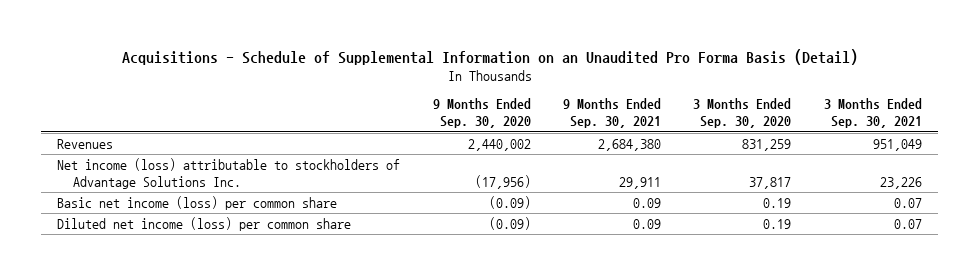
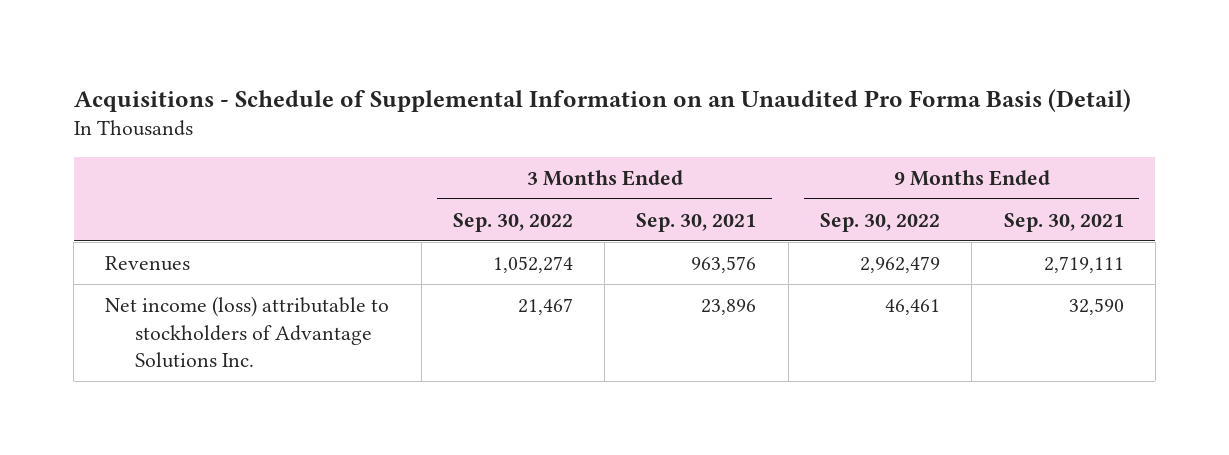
[432,98,531,129] 9 Months Ended Sep. 30, 2020 -> none
[693,98,792,129] 3 Months Ended Sep. 30, 2020 -> none
none -> [452,212,573,232] Sep. 30, 2022
none -> [819,212,940,232] Sep. 30, 2022
[57,195,338,210] Basic net income (loss) per common share -> none
[57,216,352,231] Diluted net income (loss) per common share -> none
[598,138,662,151] 2,684,380 -> [1043,255,1124,273] 2,719,111
[872,138,922,151] 951,049 -> [691,255,757,273] 963,576
[619,177,662,190] 29,911 -> [1068,297,1124,315] 32,590
[879,177,922,190] 23,226 -> [701,298,757,315] 23,896

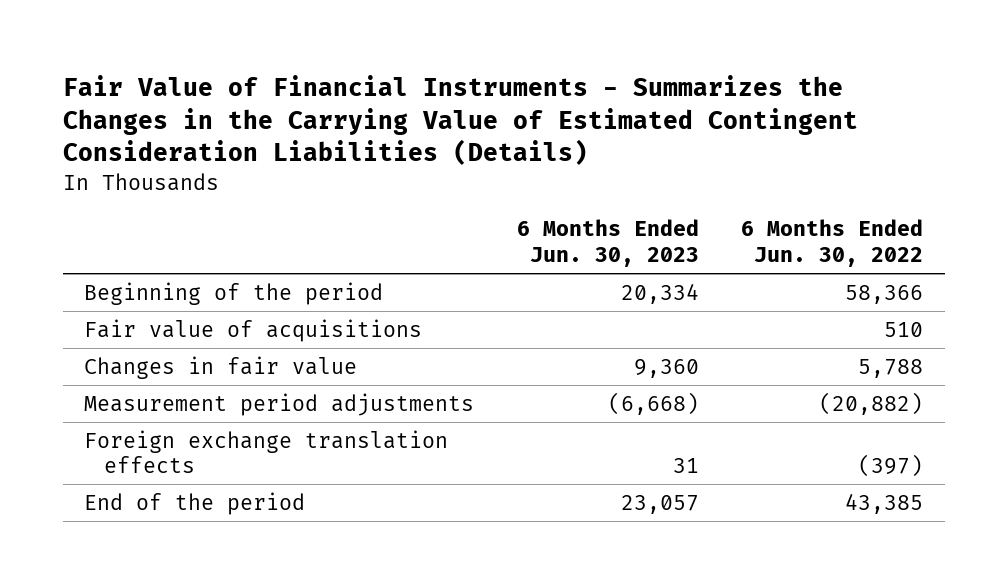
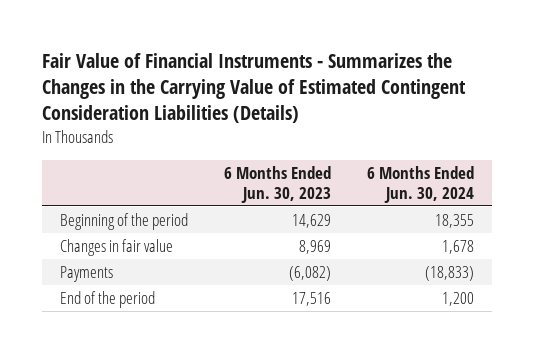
[741,219,924,268] 6 Months Ended Jun. 30, 2022 -> none
none -> [367,165,475,203] 6 Months Ended Jun. 30, 2024
[84,318,423,342] Fair value of acquisitions -> none
[84,392,475,416] Measurement period adjustments -> none
[84,429,449,474] Foreign exchange translation effects -> none
[620,282,699,304] 20,334 -> [292,214,332,229] 14,629
[633,358,699,378] 9,360 -> [299,240,332,255] 8,969
none -> [60,266,114,283] Payments
[620,494,699,514] 23,057 -> [292,292,332,307] 17,516

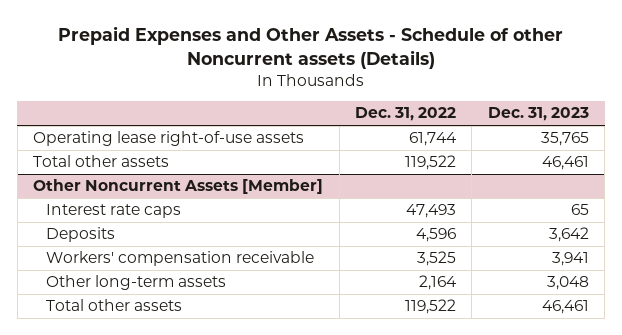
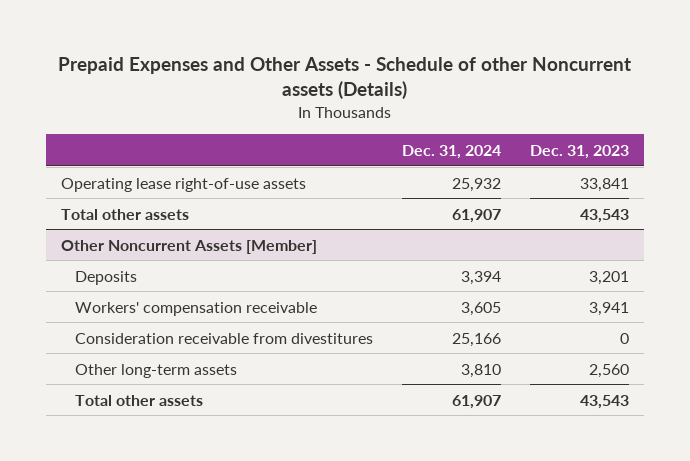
[354,107,456,122] Dec. 31, 2022 -> none
none -> [401,144,501,159] Dec. 31, 2024
[540,132,589,147] 35,765 -> [579,177,629,192] 33,841
[541,156,589,171] 46,461 -> [579,208,629,223] 43,543
[45,204,181,219] Interest rate caps -> none
[548,227,589,243] 3,642 -> [588,270,629,285] 3,201
none -> [74,332,373,344] Consideration receivable from divestitures
[546,276,589,291] 3,048 -> [588,363,629,378] 2,560
[541,300,589,315] 46,461 -> [579,394,629,409] 43,543

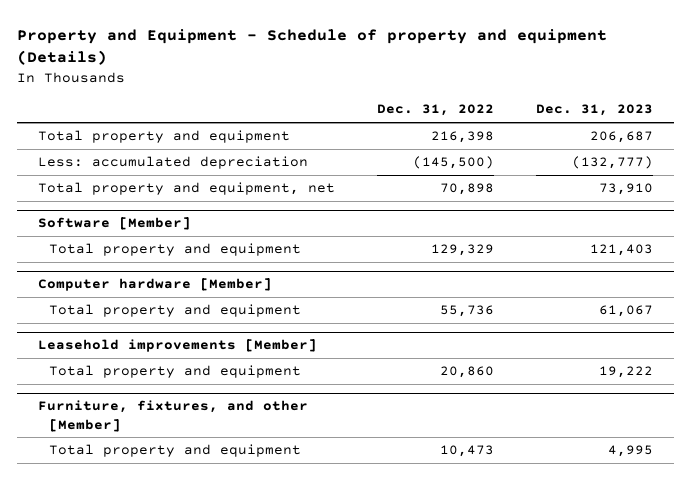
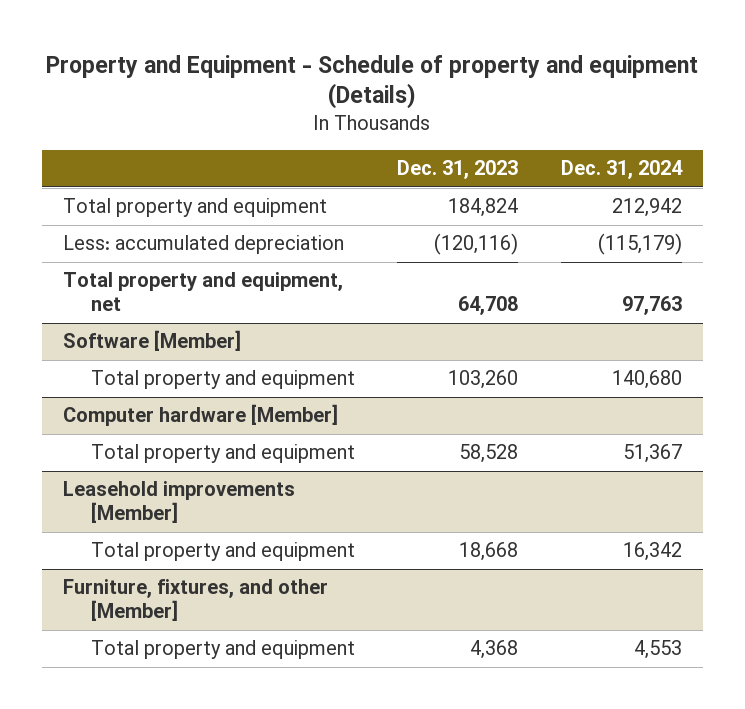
[377,104,495,117] Dec. 31, 2022 -> none
none -> [560,160,683,180] Dec. 31, 2024
[590,131,654,144] 206,687 -> [448,198,519,218] 184,824
[572,156,654,170] (132,777) -> [434,233,519,256] (120,116)
[599,183,654,196] 73,910 -> [458,296,519,316] 64,708
[590,244,654,257] 121,403 -> [448,370,519,390] 103,260
[599,305,654,318] 61,067 -> [459,444,519,464] 58,528
[599,366,654,379] 19,222 -> [459,542,519,562] 18,668
[608,445,654,458] 4,995 -> [470,640,519,660] 4,368

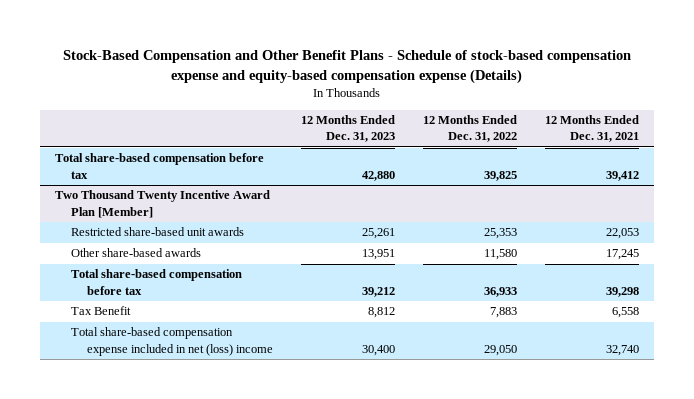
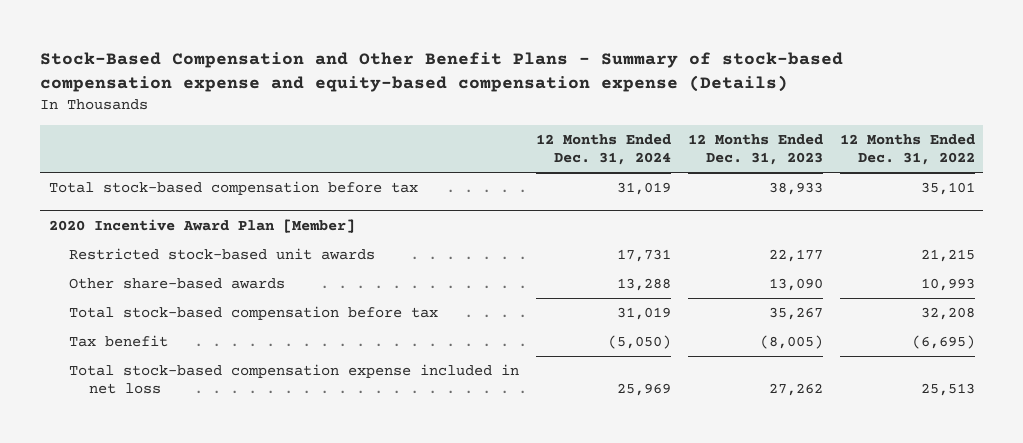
[63,50,632,84] Stock-Based Compensation and Other Benefit Plans - Schedule of stock-based compensation expense and equity-based compensation expense (Details) -> [40,52,844,93] Stock-Based Compensation and Other Benefit Plans - Summary of stock-based compensation expense and equity-based compensation expense (Details)
[545,115,640,143] 12 Months Ended Dec. 31, 2021 -> none
none -> [535,133,671,165] 12 Months Ended Dec. 31, 2024
[54,153,264,179] Total share-based compensation before tax -> [48,181,418,196] Total stock-based compensation before tax
[361,170,395,181] 42,880 -> [768,182,823,196] 38,933
[484,170,518,181] 39,825 -> [920,182,975,196] 35,101
[54,190,270,218] Two Thousand Twenty Incentive Award Plan [Member] -> [48,219,355,234] 2020 Incentive Award Plan [Member]
[70,227,244,237] Restricted share-based unit awards -> [69,248,376,261] Restricted stock-based unit awards
[361,228,395,240] 25,261 -> [768,249,823,263] 22,177
[484,228,518,240] 25,353 -> [920,249,975,263] 21,215
[361,249,395,261] 13,951 -> [768,278,823,292] 13,090
[484,249,518,261] 11,580 -> [920,278,975,292] 10,993
[70,269,242,295] Total share-based compensation before tax -> [69,306,439,321] Total stock-based compensation before tax
[361,286,395,297] 39,212 -> [768,307,823,321] 35,267
[484,286,518,297] 36,933 -> [920,307,975,321] 32,208
[70,306,131,316] Tax Benefit -> [69,335,169,348] Tax benefit
[367,307,395,319] 8,812 -> [759,335,823,350] (8,005)
[490,307,518,319] 7,883 -> [911,335,975,350] (6,695)
[70,327,273,356] Total share-based compensation expense included in net (loss) income -> [69,364,520,395] Total stock-based compensation expense included in net loss
[361,344,395,356] 30,400 -> [768,383,823,397] 27,262
[484,344,518,356] 29,050 -> [920,383,975,397] 25,513

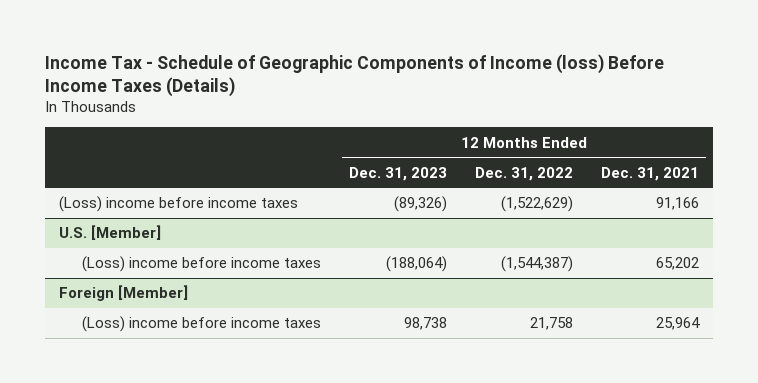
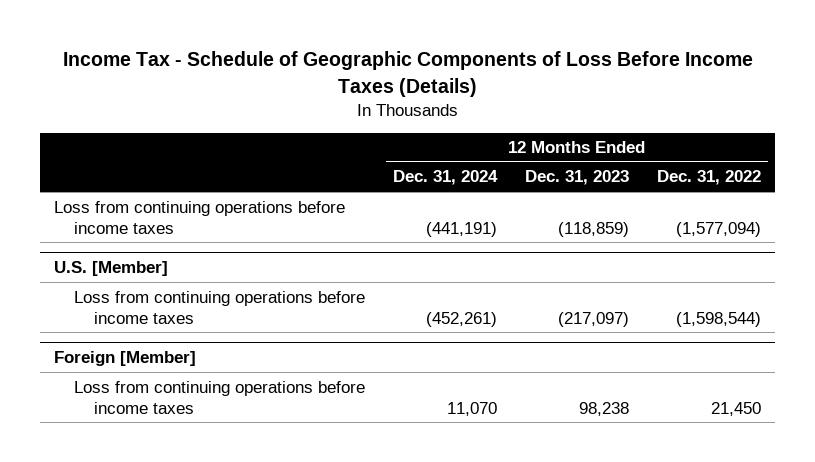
[45,53,665,97] Income Tax - Schedule of Geographic Components of Income (loss) Before Income Taxes (Details) -> [62,51,753,97] Income Tax - Schedule of Geographic Components of Loss Before Income Taxes (Details)
[600,166,699,181] Dec. 31, 2021 -> none
none -> [393,170,499,186] Dec. 31, 2024
[59,196,299,213] (Loss) income before income taxes -> [53,200,345,234] Loss from continuing operations before income taxes
[393,196,447,213] (89,326) -> [558,221,630,237] (118,859)
[500,196,573,213] (1,522,629) -> [676,221,762,237] (1,577,094)
[82,256,322,273] (Loss) income before income taxes -> [73,290,365,324] Loss from continuing operations before income taxes
[385,256,447,273] (188,064) -> [558,311,630,327] (217,097)
[500,256,573,273] (1,544,387) -> [676,311,762,327] (1,598,544)
[82,316,322,333] (Loss) income before income taxes -> [73,380,365,414] Loss from continuing operations before income taxes
[403,317,447,331] 98,738 -> [579,401,630,416] 98,238
[529,317,573,331] 21,758 -> [711,401,762,416] 21,450

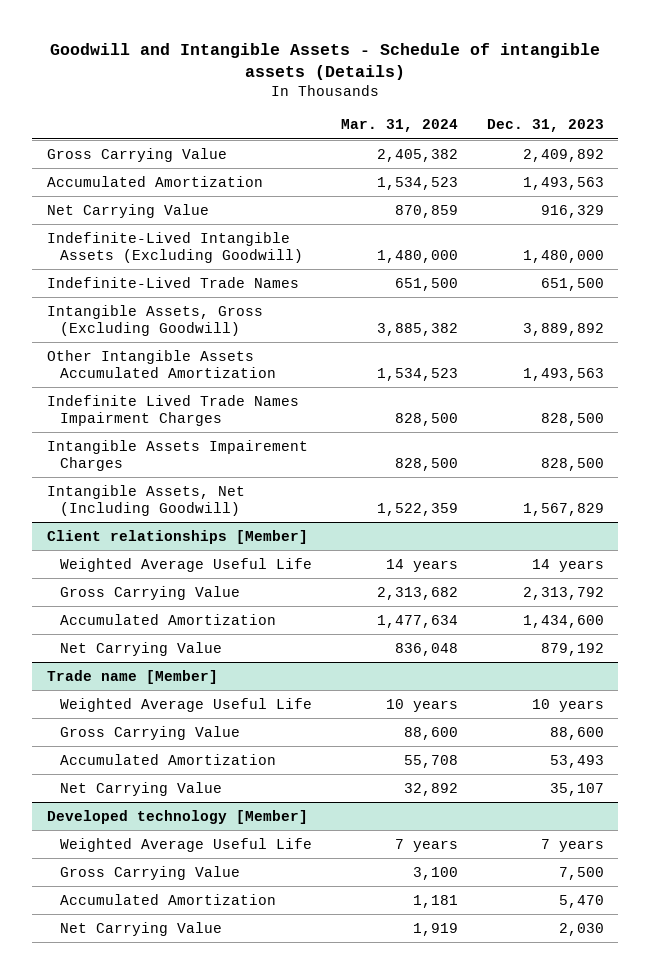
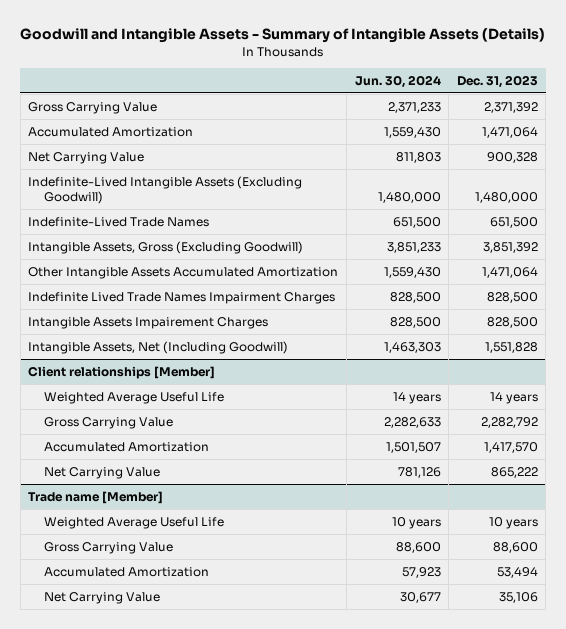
[50,42,601,81] Goodwill and Intangible Assets - Schedule of intangible assets (Details) -> [20,28,546,44] Goodwill and Intangible Assets - Summary of Intangible Assets (Details)
[341,119,459,133] Mar. 31, 2024 -> none
none -> [354,74,441,88] Jun. 30, 2024
[522,148,604,162] 2,409,892 -> [483,101,538,113] 2,371,392
[522,176,604,190] 1,493,563 -> [481,126,538,138] 1,471,064
[540,204,604,218] 916,329 -> [486,151,538,163] 900,328
[522,322,604,336] 3,889,892 -> [482,241,538,253] 3,851,392
[522,367,604,381] 1,493,563 -> [481,266,538,278] 1,471,064
[522,502,604,516] 1,567,829 -> [484,341,538,353] 1,551,828
[522,586,604,600] 2,313,792 -> [480,416,538,428] 2,282,792
[522,614,604,628] 1,434,600 -> [483,441,538,453] 1,417,570
[540,642,604,656] 879,192 -> [490,466,538,478] 865,222
[46,809,308,824] Developed technology [Member] -> none
[60,837,313,852] Weighted Average Useful Life -> none
[60,865,241,880] Gross Carrying Value -> none
[60,893,277,905] Accumulated Amortization -> none
[60,921,223,936] Net Carrying Value -> none
[549,754,604,768] 53,493 -> [496,566,538,578] 53,494
[549,782,604,796] 35,107 -> [498,591,538,603] 35,106

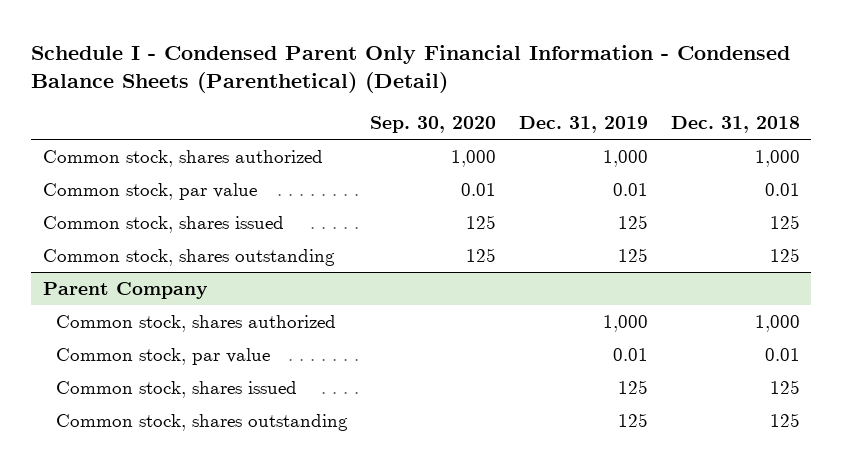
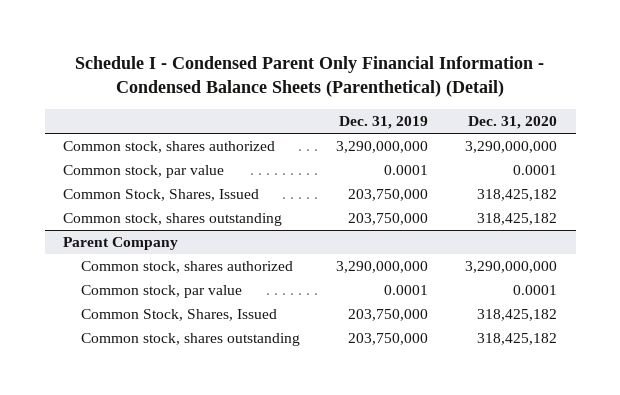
[370,116,497,134] Sep. 30, 2020 -> none
[670,116,800,134] Dec. 31, 2018 -> none
none -> [468,116,558,130] Dec. 31, 2020
[603,149,649,167] 1,000 -> [336,141,429,154] 3,290,000,000
[613,182,649,196] 0.01 -> [384,165,429,176] 0.0001
[42,215,284,233] Common stock, shares issued -> [63,189,260,202] Common Stock, Shares, Issued
[618,214,649,229] 125 -> [348,189,429,202] 203,750,000
[618,247,649,262] 125 -> [348,213,429,226] 203,750,000
[603,314,649,332] 1,000 -> [336,261,429,274] 3,290,000,000
[613,347,649,361] 0.01 -> [384,285,429,296] 0.0001
[55,380,297,398] Common stock, shares issued -> [80,309,277,322] Common Stock, Shares, Issued
[618,379,649,394] 125 -> [348,309,429,322] 203,750,000
[618,412,649,427] 125 -> [348,333,429,346] 203,750,000

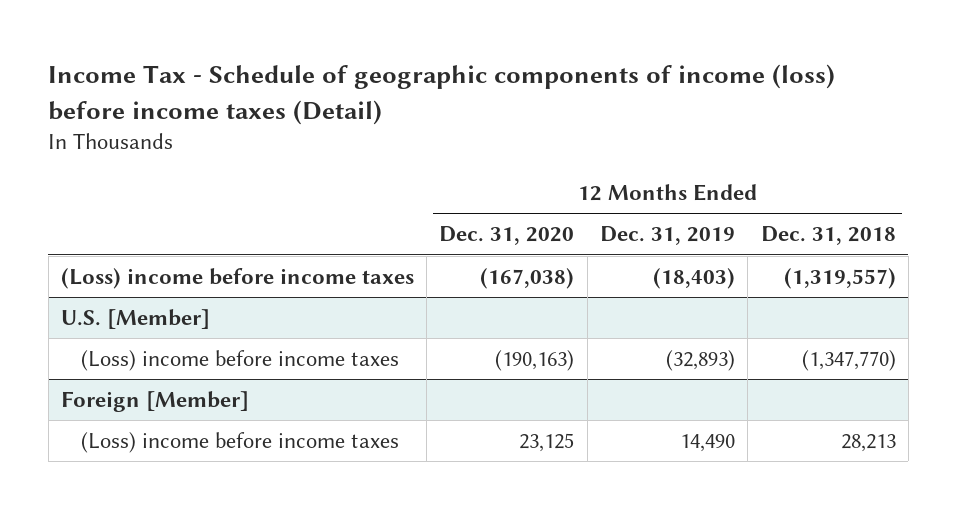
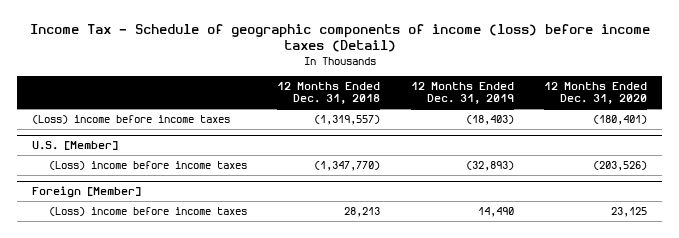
[480,268,575,290] (167,038) -> [592,115,647,126] (180,401)
[495,350,575,372] (190,163) -> [592,161,647,172] (203,526)

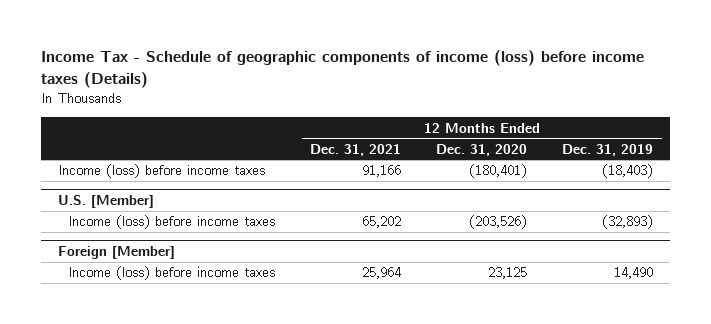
[29,23,650,53] Income Tax - Schedule of geographic components of income (loss) before income taxes (Detail) -> [40,50,644,89] Income Tax - Schedule of geographic components of income (loss) before income taxes (Details)
[277,81,381,105] 12 Months Ended Dec. 31, 2018 -> none
none -> [310,143,402,156] Dec. 31, 2021
[32,115,231,125] (Loss) income before income taxes -> [57,164,265,179] Income (loss) before income taxes
[49,161,248,171] (Loss) income before income taxes -> [68,215,276,230] Income (loss) before income taxes
[49,207,248,217] (Loss) income before income taxes -> [68,266,276,281] Income (loss) before income taxes

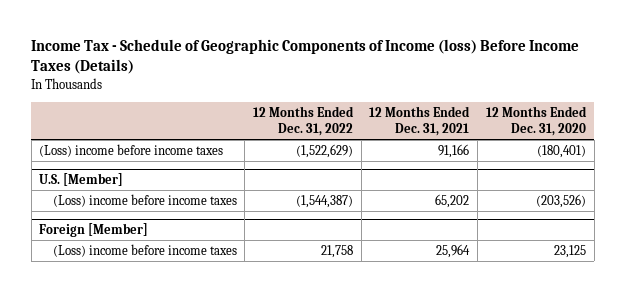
[40,50,644,89] Income Tax - Schedule of geographic components of income (loss) before income taxes (Details) -> [31,39,580,75] Income Tax - Schedule of Geographic Components of Income (loss) Before Income Taxes (Details)
[561,143,653,156] Dec. 31, 2019 -> none
none -> [253,105,355,137] 12 Months Ended Dec. 31, 2022
[57,164,265,179] Income (loss) before income taxes -> [39,144,224,158] (Loss) income before income taxes
[68,215,276,230] Income (loss) before income taxes -> [52,194,237,208] (Loss) income before income taxes
[68,266,276,281] Income (loss) before income taxes -> [52,244,237,258] (Loss) income before income taxes

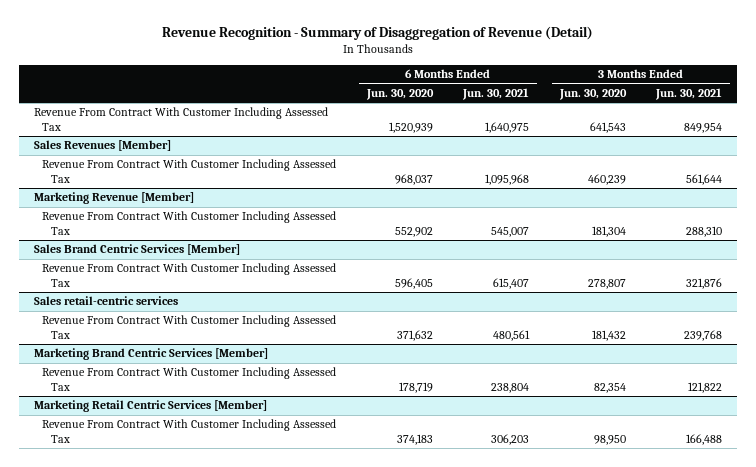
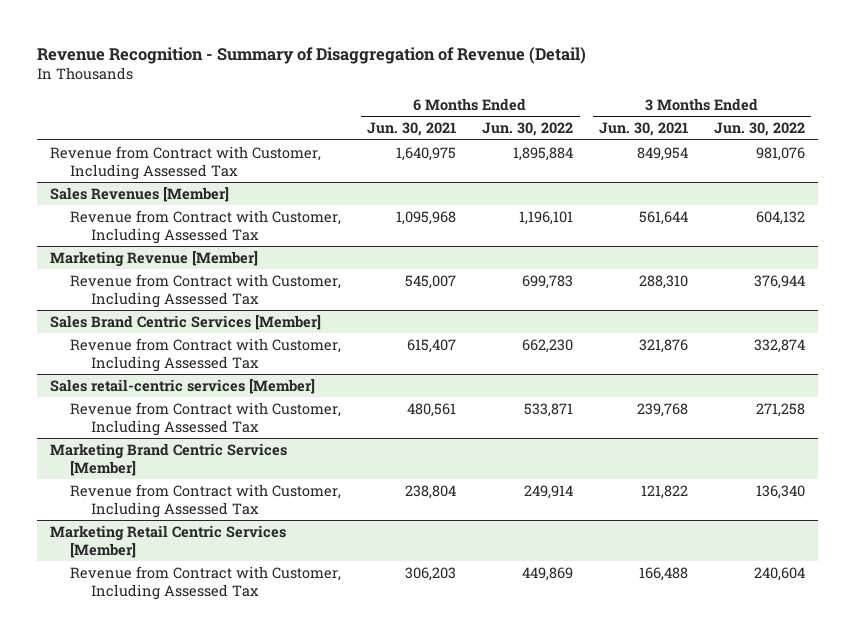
[365,88,434,100] Jun. 30, 2020 -> none
[558,88,627,100] Jun. 30, 2020 -> none
none -> [482,122,574,137] Jun. 30, 2022
none -> [713,122,805,137] Jun. 30, 2022
[34,107,329,131] Revenue From Contract With Customer Including Assessed Tax -> [50,145,322,180] Revenue from Contract with Customer, Including Assessed Tax
[42,159,337,183] Revenue From Contract With Customer Including Assessed Tax -> [70,209,342,244] Revenue from Contract with Customer, Including Assessed Tax
[42,211,337,235] Revenue From Contract With Customer Including Assessed Tax -> [70,273,342,308] Revenue from Contract with Customer, Including Assessed Tax
[42,263,337,287] Revenue From Contract With Customer Including Assessed Tax -> [70,337,342,372] Revenue from Contract with Customer, Including Assessed Tax
[34,296,179,306] Sales retail-centric services -> [50,378,316,394] Sales retail-centric services [Member]
[42,315,337,339] Revenue From Contract With Customer Including Assessed Tax -> [70,401,342,436] Revenue from Contract with Customer, Including Assessed Tax
[42,367,337,391] Revenue From Contract With Customer Including Assessed Tax -> [70,483,342,518] Revenue from Contract with Customer, Including Assessed Tax
[42,419,337,443] Revenue From Contract With Customer Including Assessed Tax -> [70,565,342,600] Revenue from Contract with Customer, Including Assessed Tax

